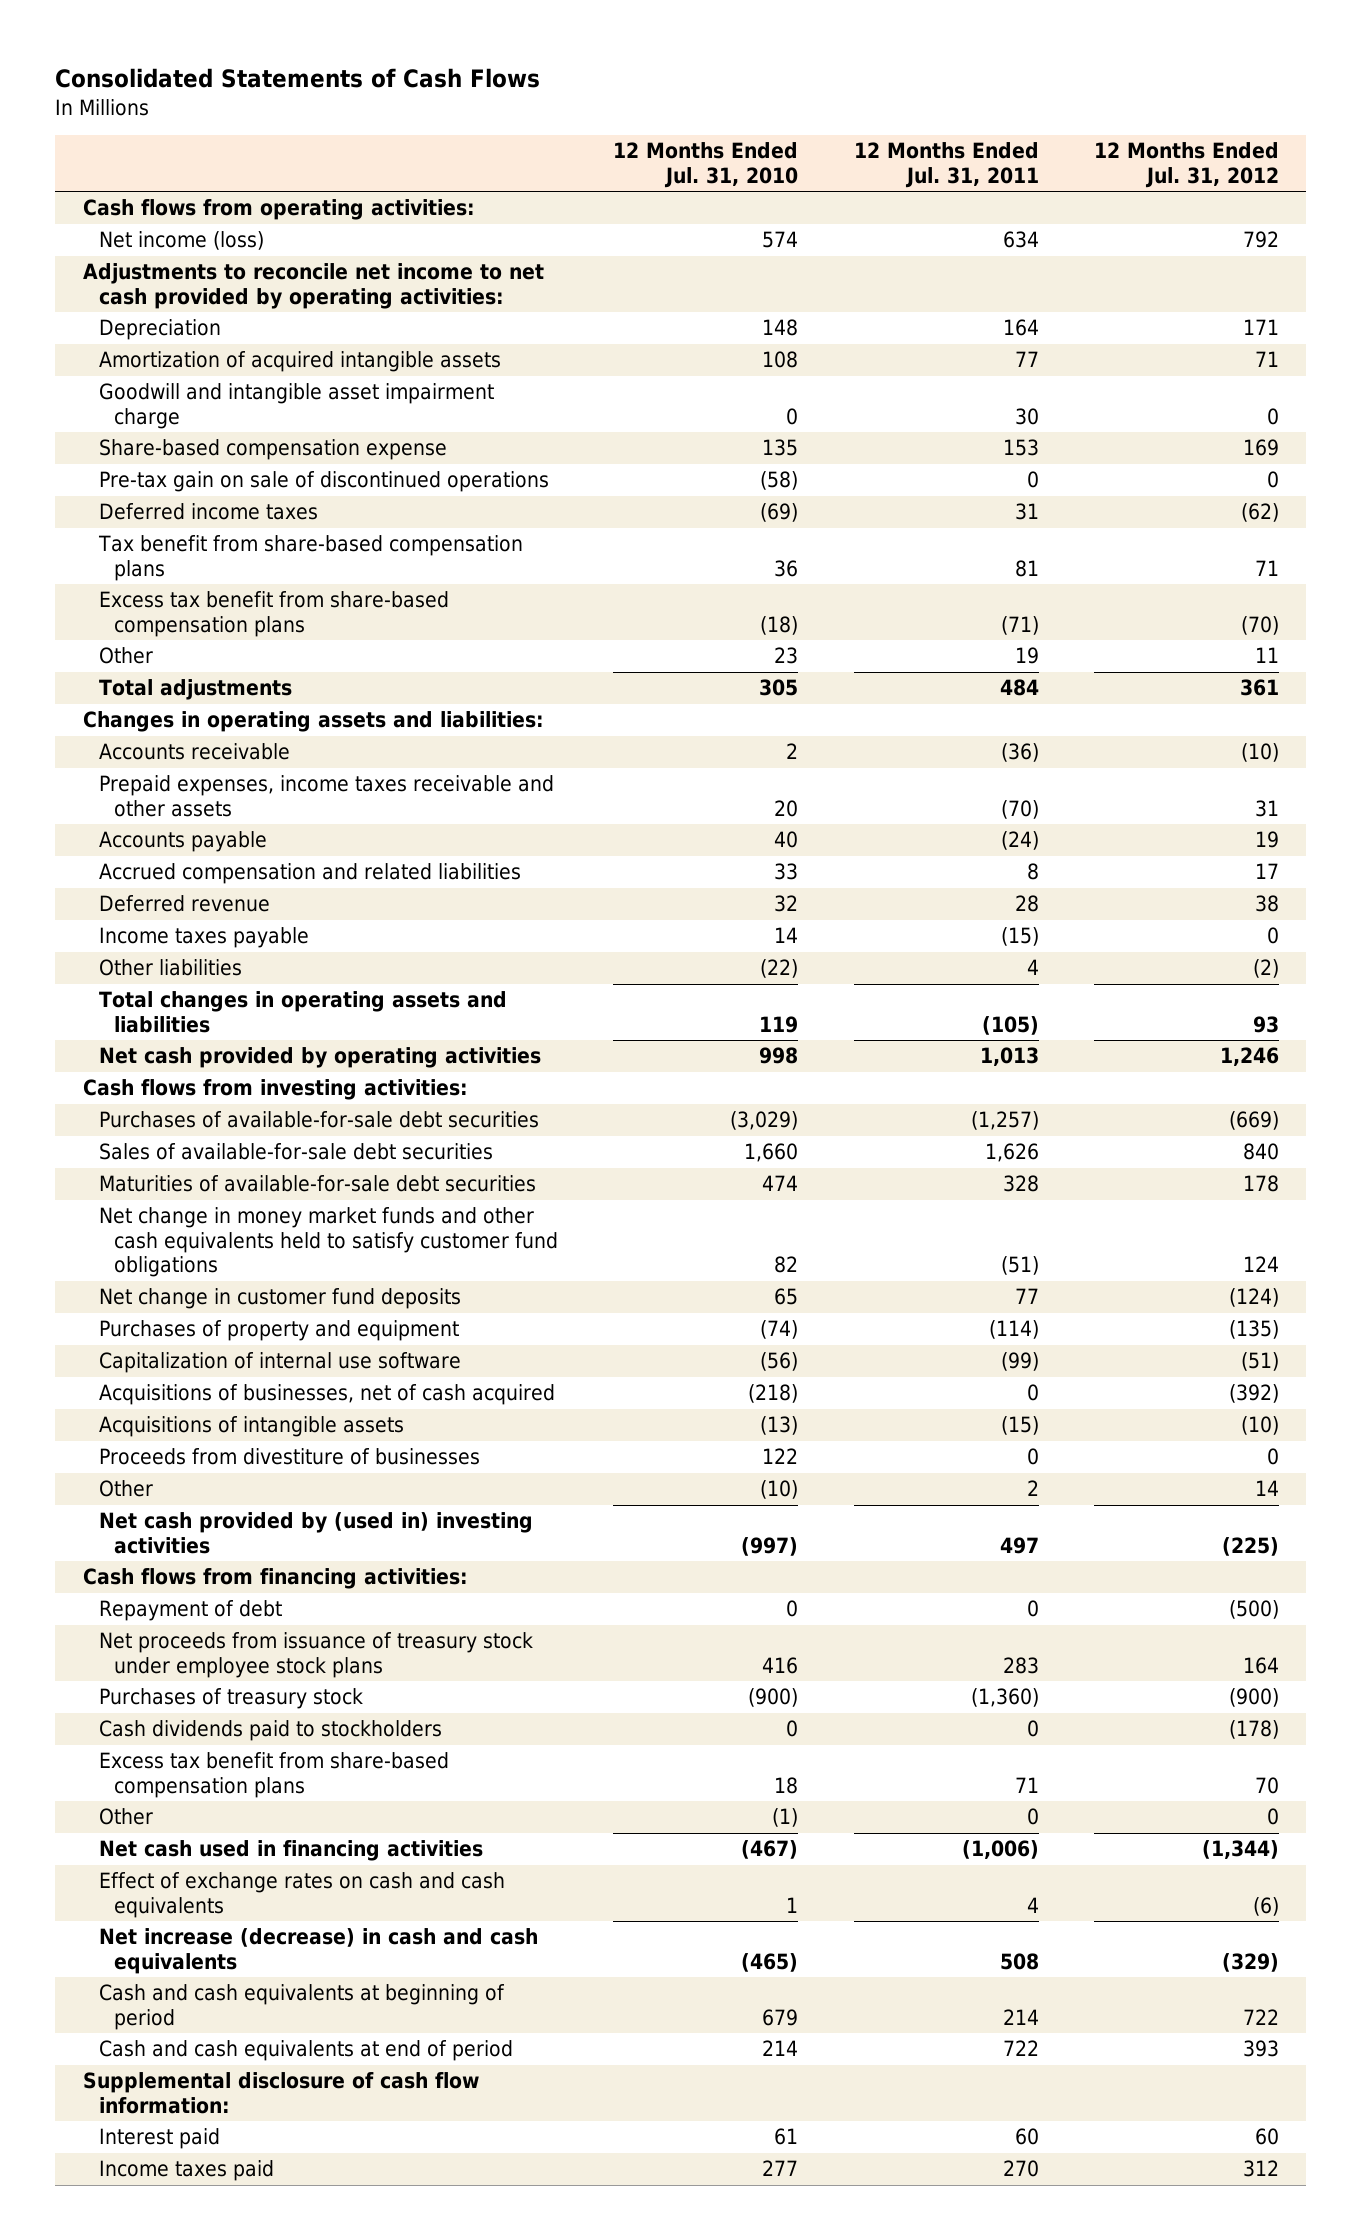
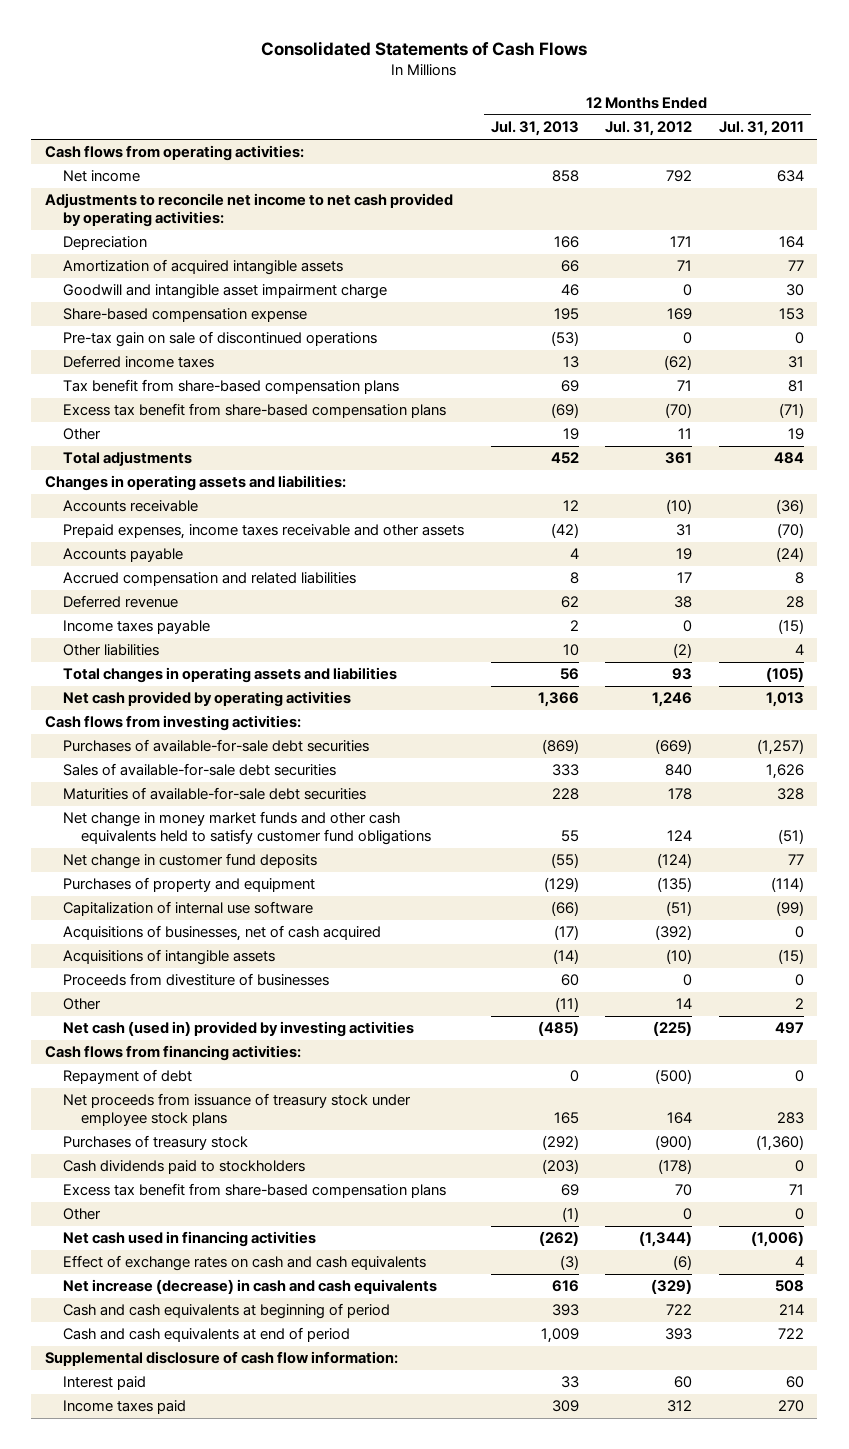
[613,142,799,188] 12 Months Ended Jul. 31, 2010 -> none
none -> [490,121,579,137] Jul. 31, 2013
[98,231,264,251] Net income (loss) -> [62,170,140,183] Net income
[98,1512,533,1554] Net cash provided by (used in) investing activities -> [62,1021,414,1038] Net cash (used in) provided by investing activities

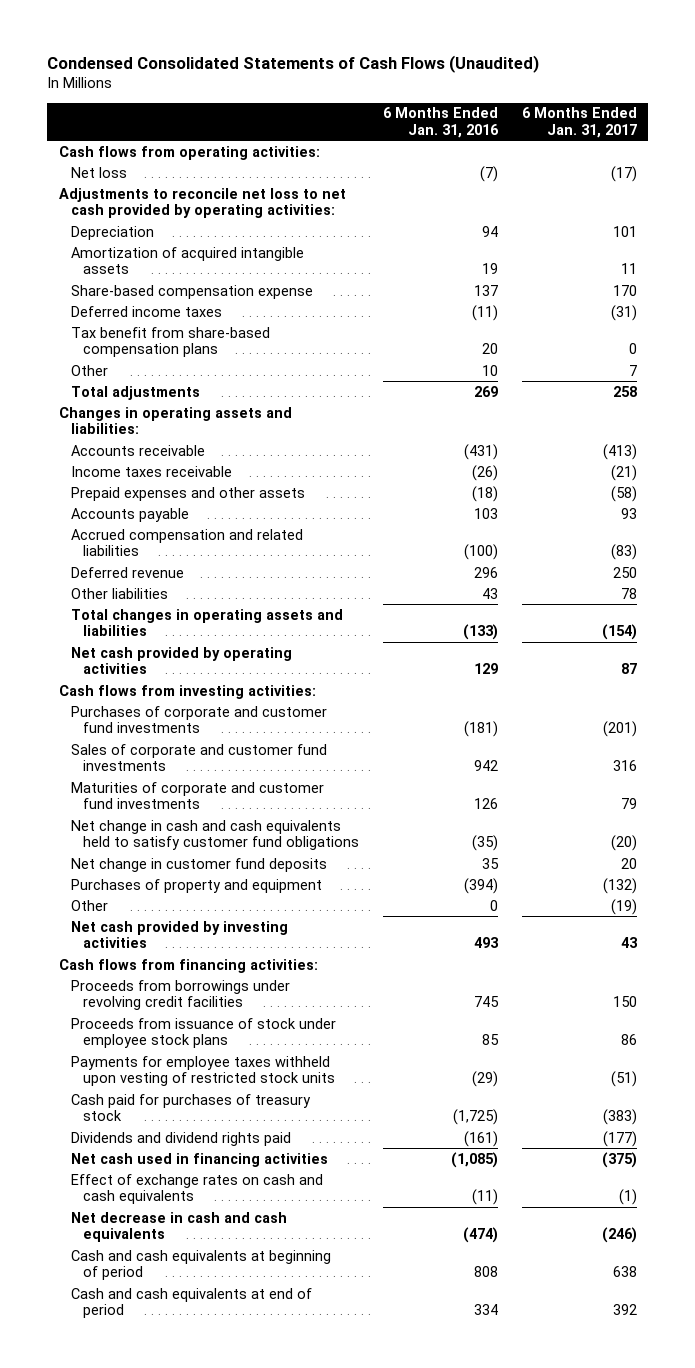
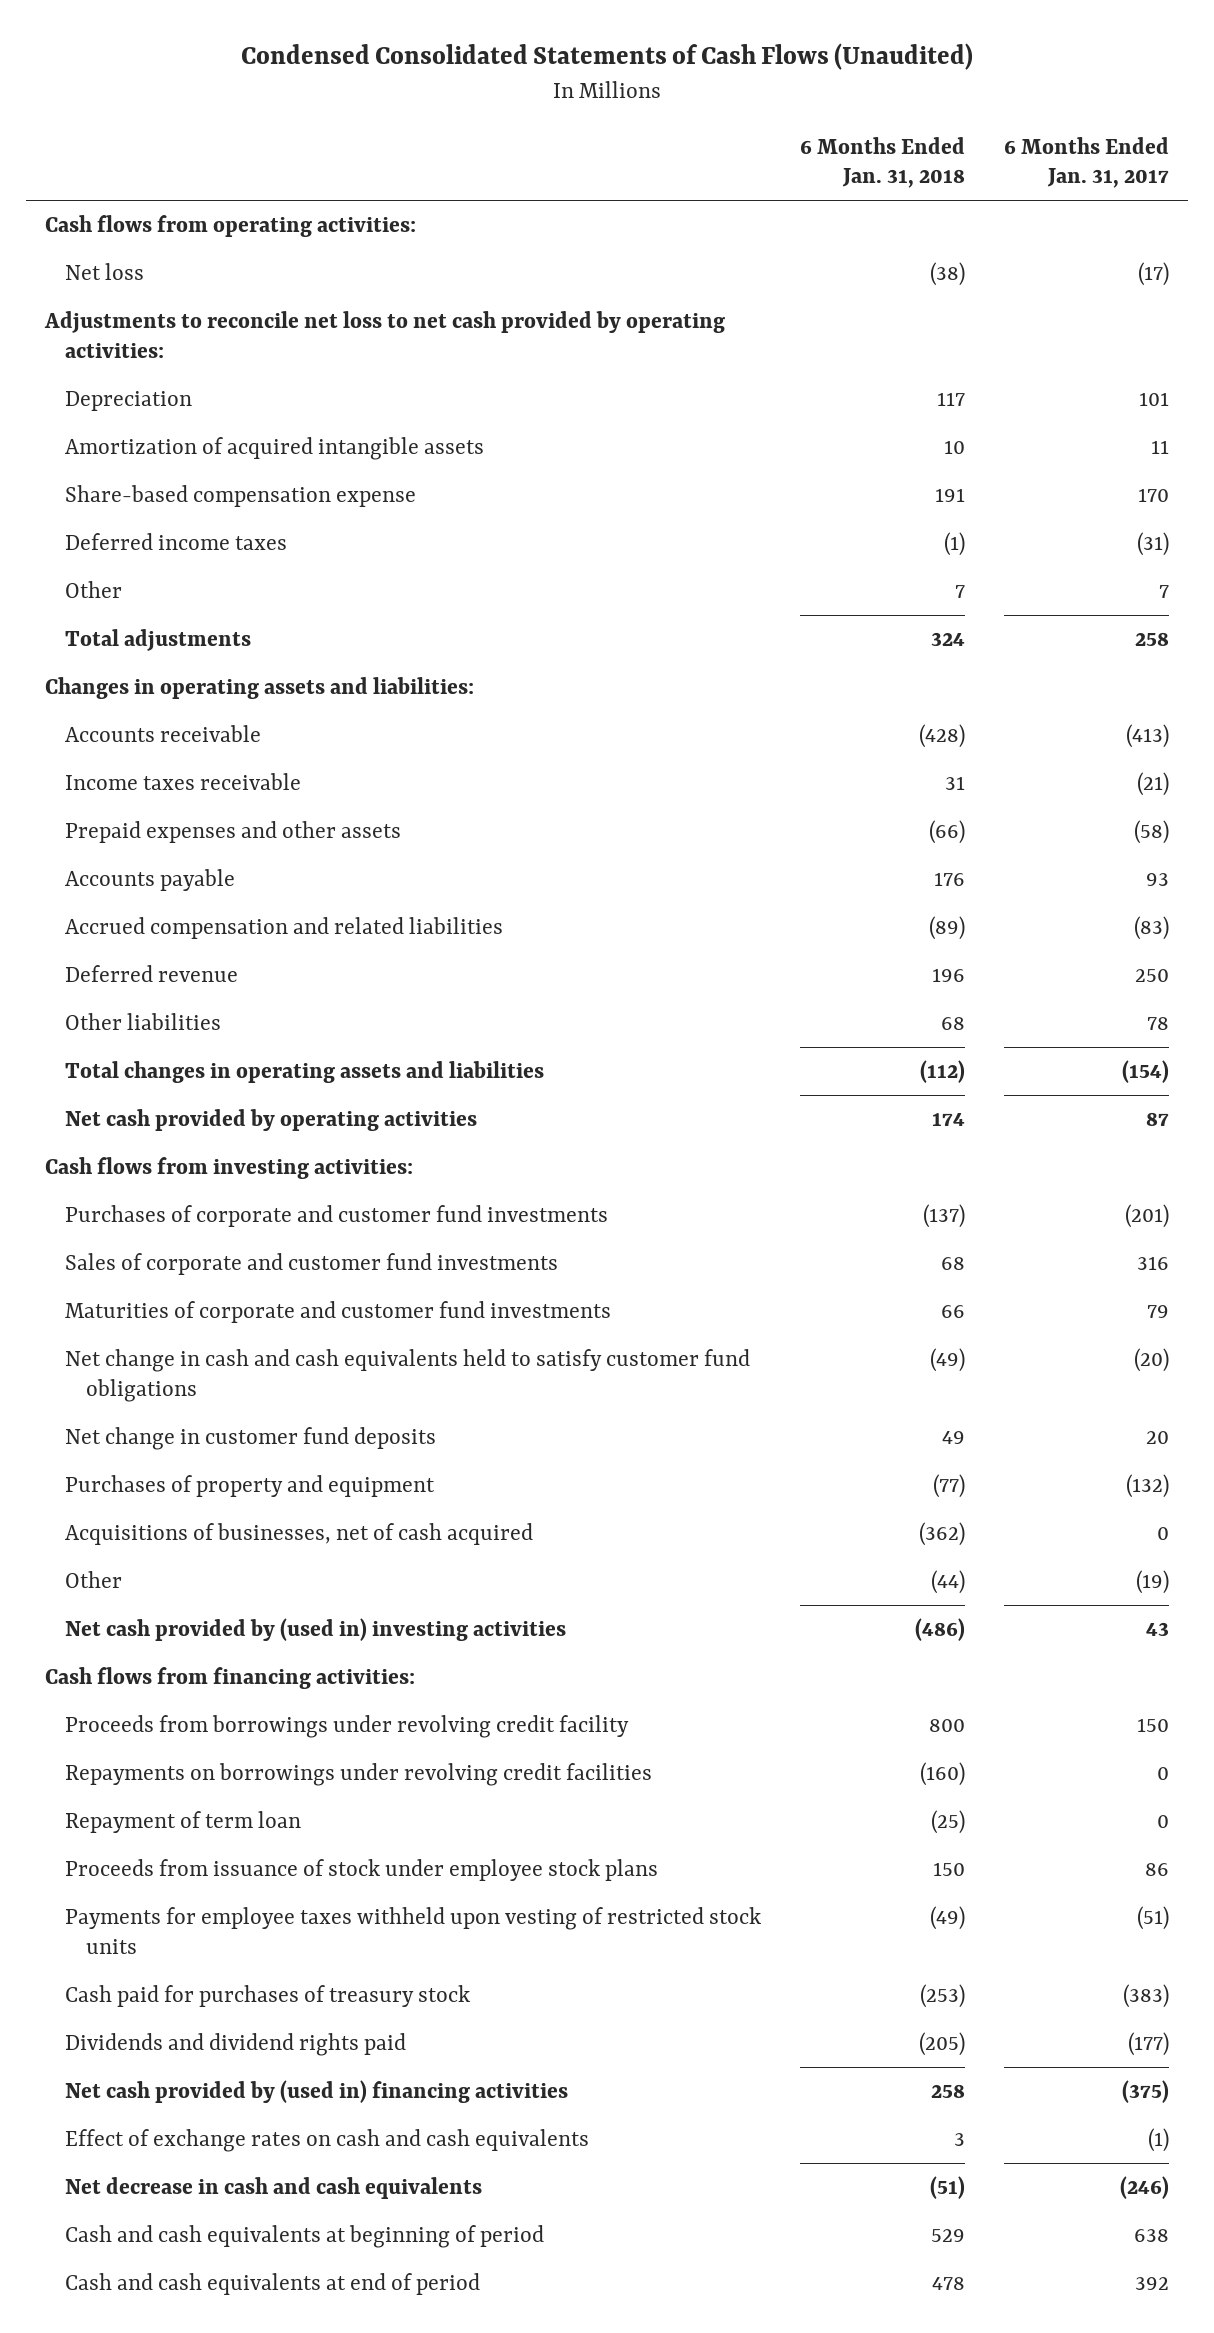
[382,107,499,138] 6 Months Ended Jan. 31, 2016 -> none
none -> [800,137,966,189] 6 Months Ended Jan. 31, 2018
[70,326,270,358] Tax benefit from share-based compensation plans -> none
none -> [65,1523,534,1546] Acquisitions of businesses, net of cash acquired
[70,920,288,949] Net cash provided by investing activities -> [65,1618,567,1642] Net cash provided by (used in) investing activities
[70,979,290,1011] Proceeds from borrowings under revolving credit facilities -> [65,1715,630,1739] Proceeds from borrowings under revolving credit facility
none -> [65,1763,653,1787] Repayments on borrowings under revolving credit facilities
none -> [65,1811,302,1834] Repayment of term loan
[70,1152,328,1167] Net cash used in financing activities -> [65,2080,569,2104] Net cash provided by (used in) financing activities

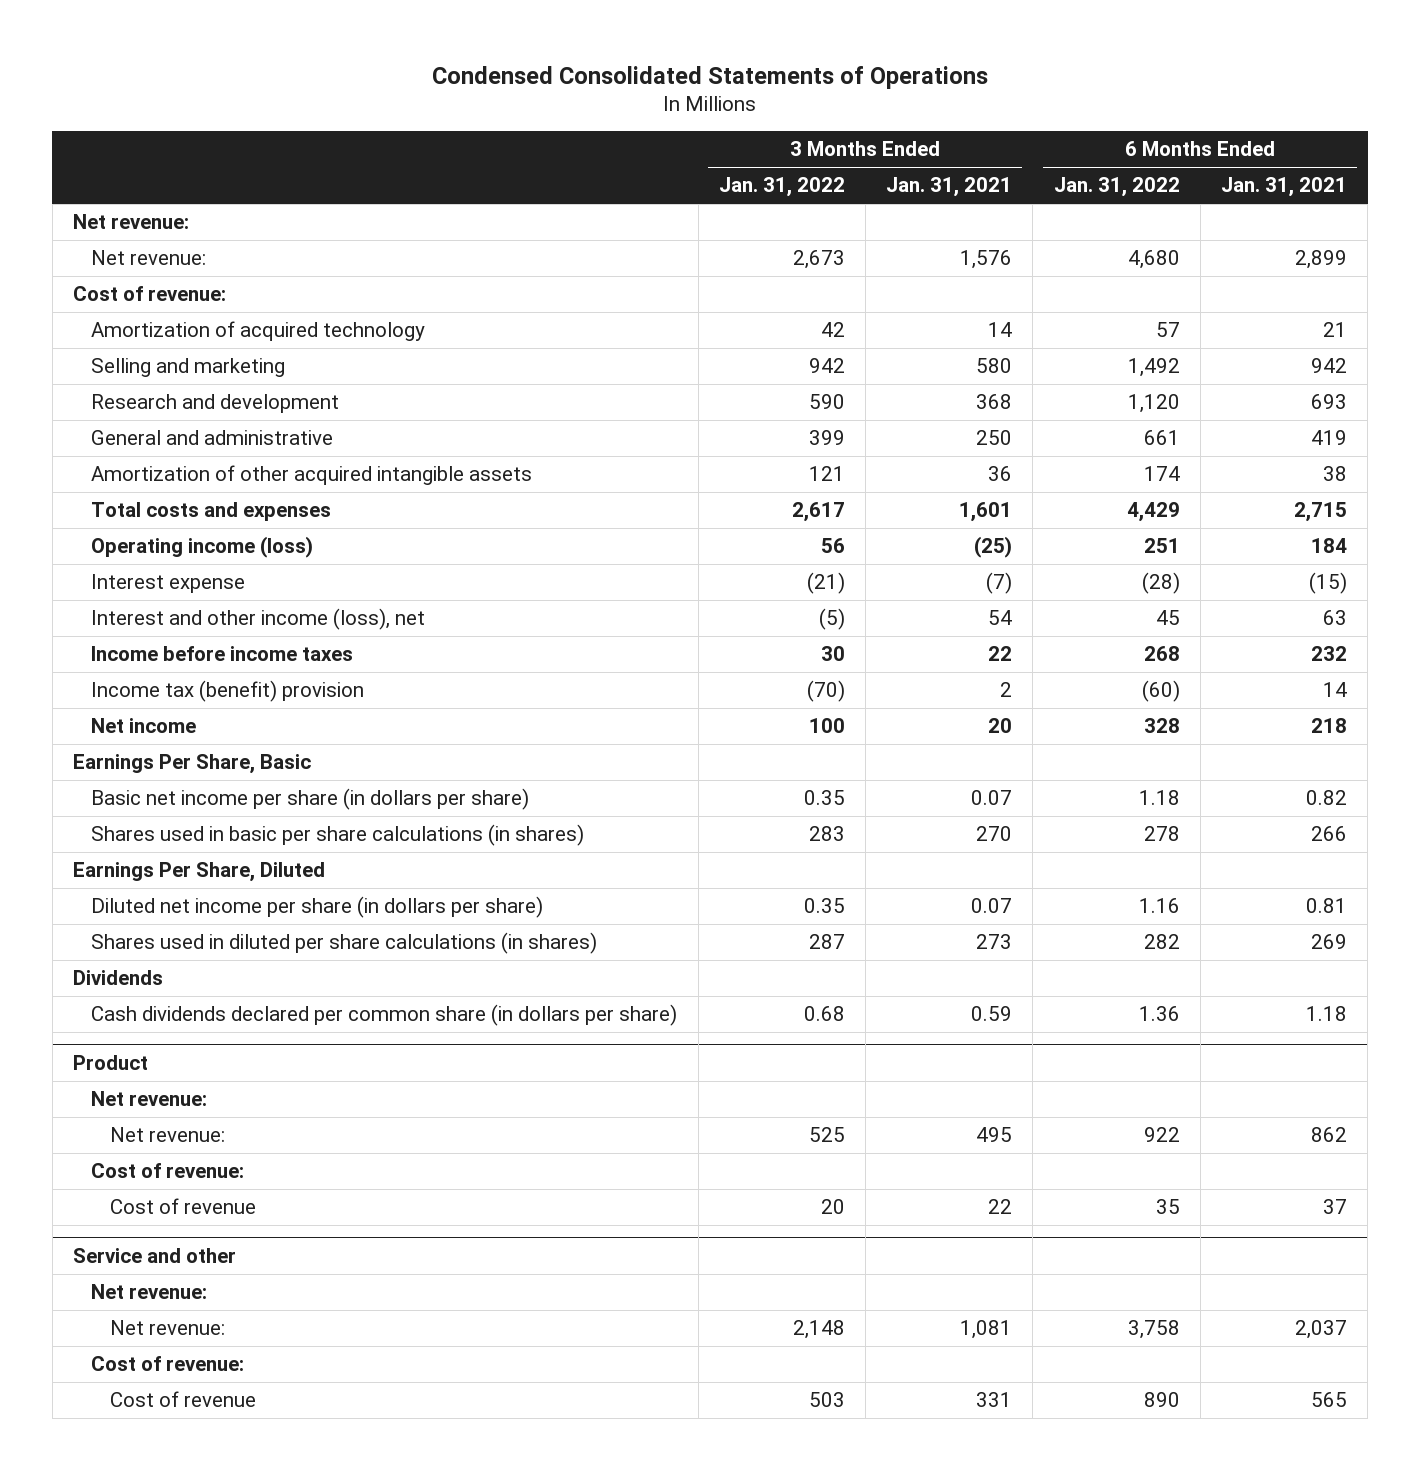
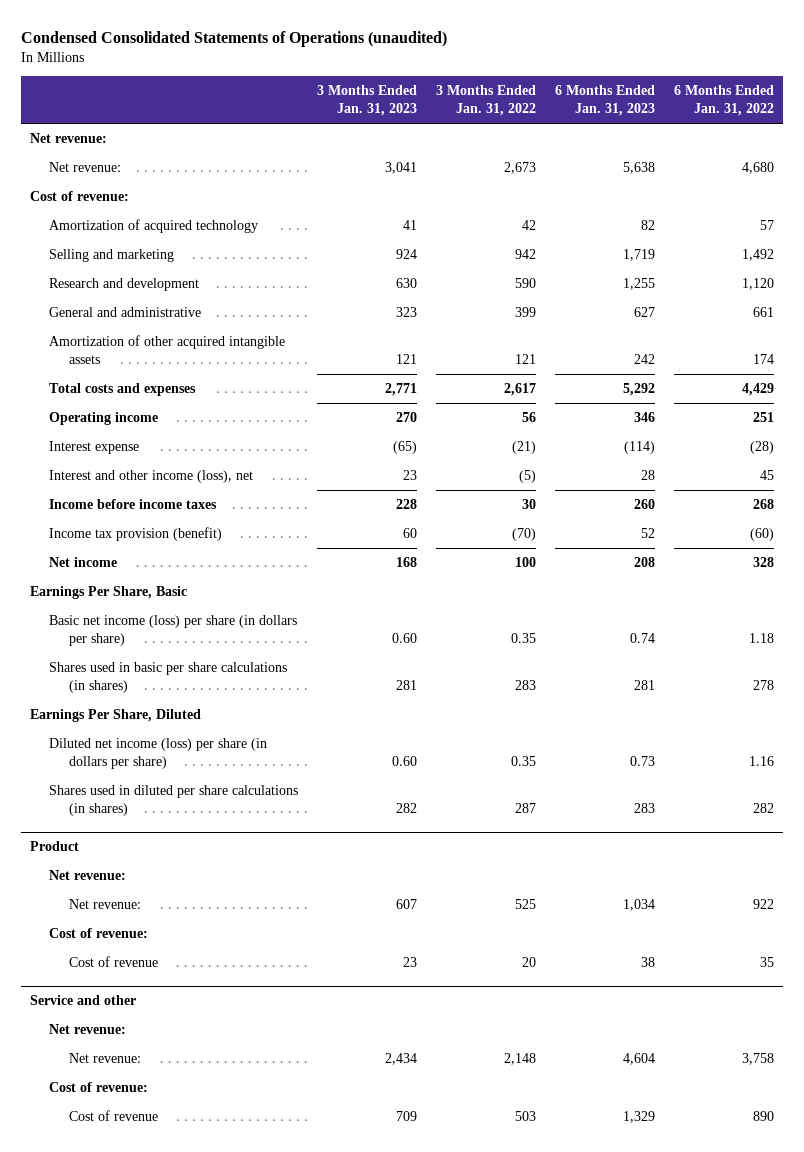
[431,65,988,89] Condensed Consolidated Statements of Operations -> [20,30,447,47] Condensed Consolidated Statements of Operations (unaudited)
[886,177,1013,198] Jan. 31, 2021 -> none
[1220,177,1347,198] Jan. 31, 2021 -> none
none -> [317,85,418,117] 3 Months Ended Jan. 31, 2023
none -> [554,85,655,117] 6 Months Ended Jan. 31, 2023
[91,536,314,559] Operating income (loss) -> [49,412,159,426] Operating income
[91,680,365,703] Income tax (benefit) provision -> [49,527,223,542] Income tax provision (benefit)
[91,788,530,811] Basic net income per share (in dollars per share) -> [49,615,298,647] Basic net income (loss) per share (in dollars per share)
[91,896,544,919] Diluted net income per share (in dollars per share) -> [49,738,268,770] Diluted net income (loss) per share (in dollars per share)
[72,970,163,986] Dividends -> none
[91,1004,678,1027] Cash dividends declared per common share (in dollars per share) -> none

